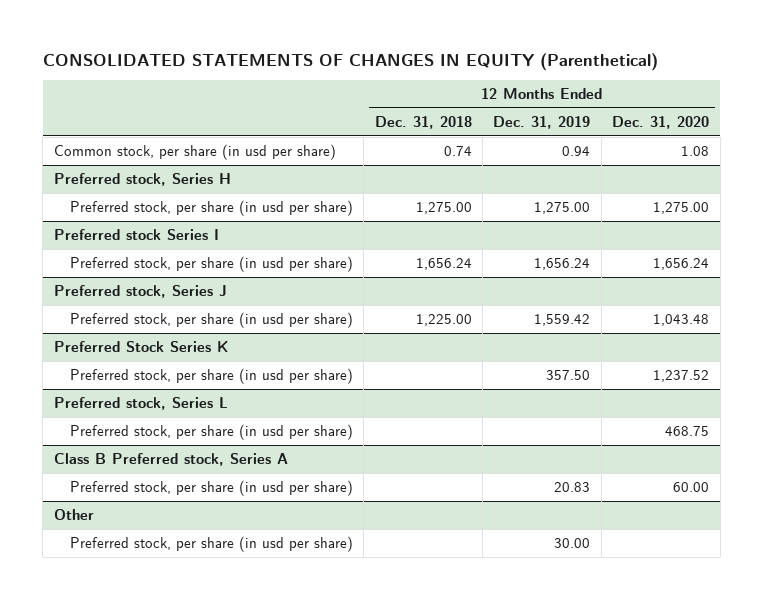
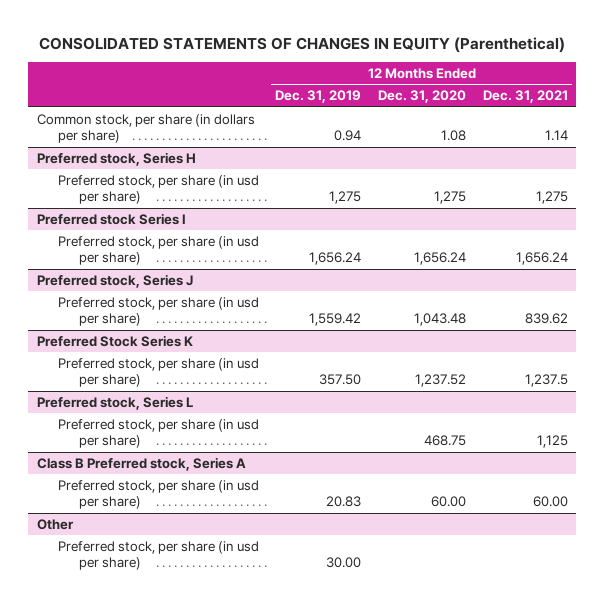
[374,115,472,129] Dec. 31, 2018 -> none
none -> [482,90,568,104] Dec. 31, 2021
[53,143,336,160] Common stock, per share (in usd per share) -> [36,113,255,144] Common stock, per share (in dollars per share)
[534,201,591,214] 1,275.00 -> [329,191,362,205] 1,275
[653,201,710,214] 1,275.00 -> [434,191,467,205] 1,275

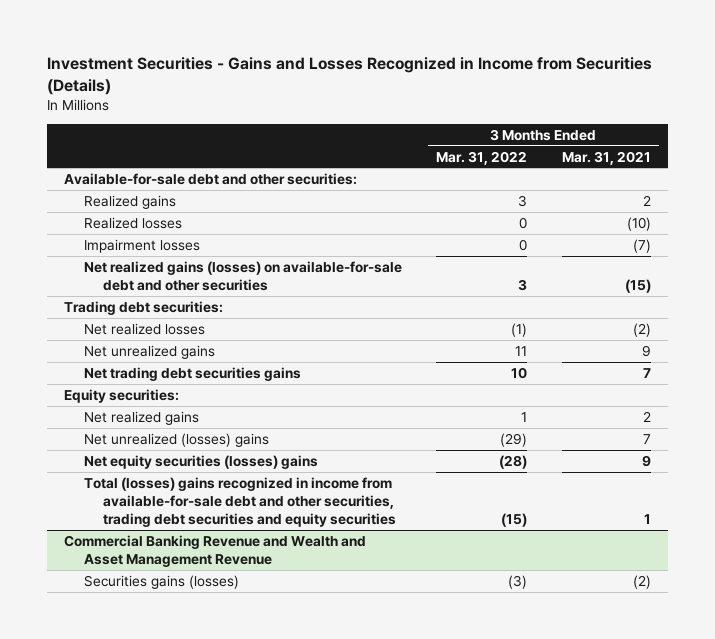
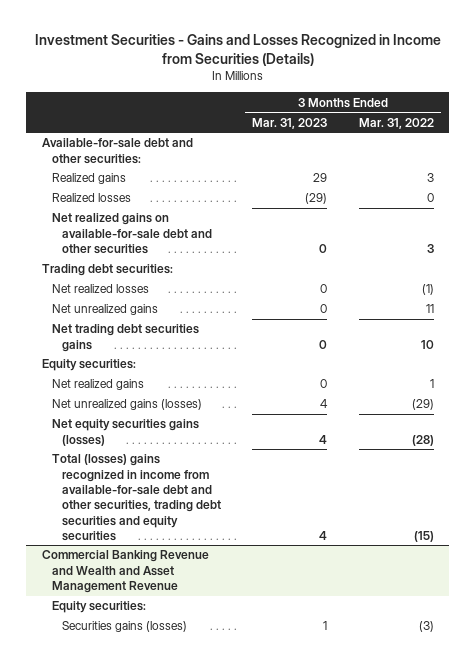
[561,150,651,165] Mar. 31, 2021 -> none
none -> [252,117,328,129] Mar. 31, 2023
[83,238,200,253] Impairment losses -> none
[83,260,402,291] Net realized gains (losses) on available-for-sale debt and other securities -> [52,213,213,254] Net realized gains on available-for-sale debt and other securities
[83,432,269,447] Net unrealized (losses) gains -> [52,399,203,411] Net unrealized gains (losses)
[83,454,318,469] Net equity securities (losses) gains -> [52,419,200,446] Net equity securities gains (losses)
none -> [52,601,147,614] Equity securities:

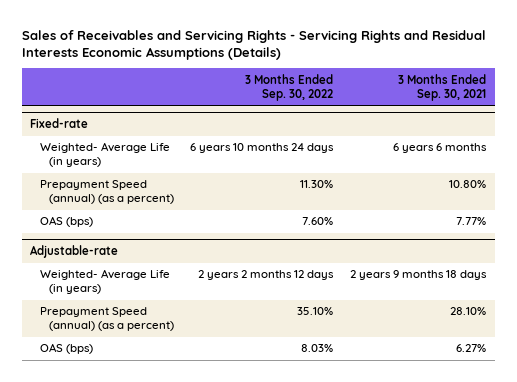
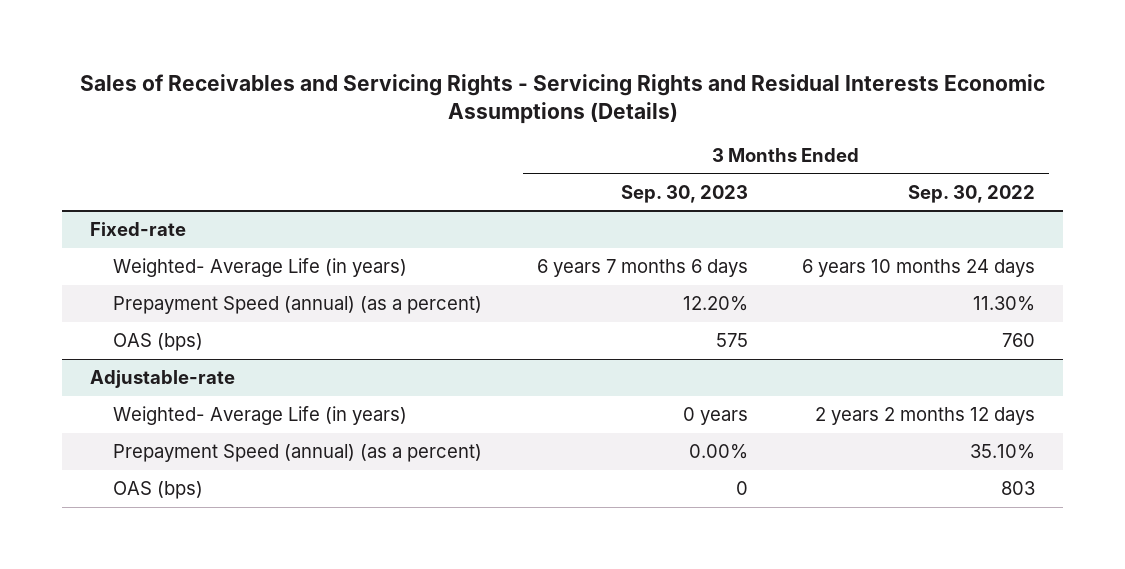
[398,73,487,101] 3 Months Ended Sep. 30, 2021 -> none
none -> [620,184,748,203] Sep. 30, 2023
[302,217,334,226] 7.60% -> [1002,332,1036,347] 760
[301,344,334,353] 8.03% -> [1001,480,1036,495] 803

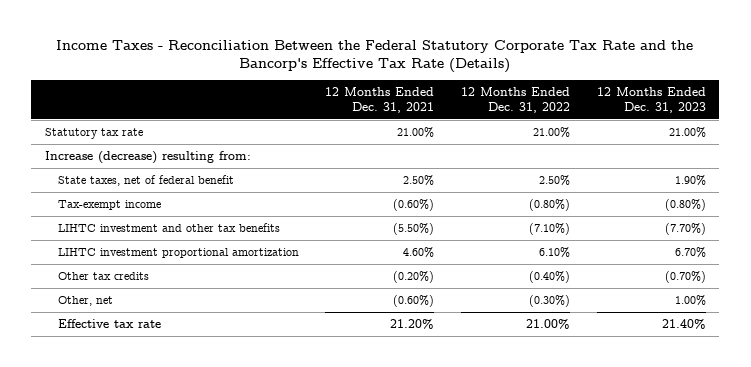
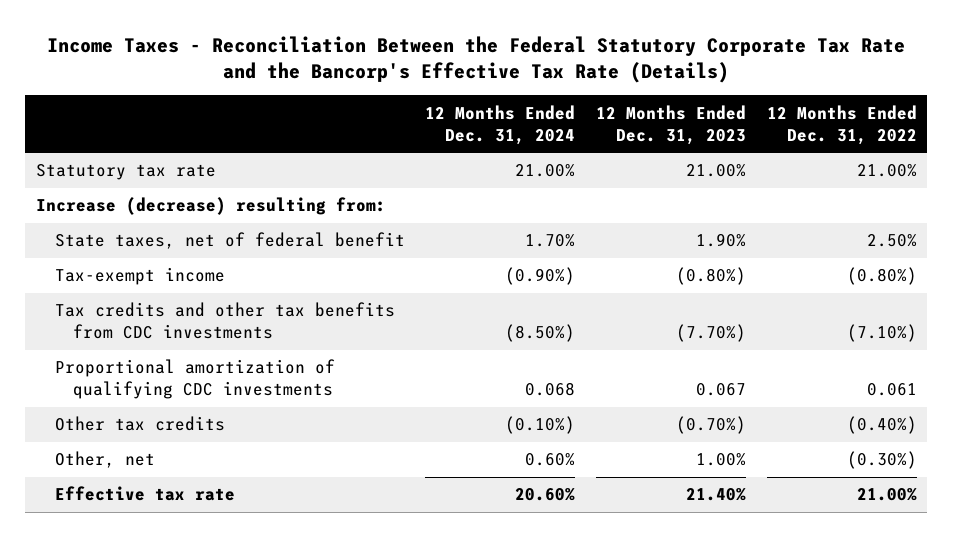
[325,87,435,113] 12 Months Ended Dec. 31, 2021 -> none
none -> [425,104,576,145] 12 Months Ended Dec. 31, 2024
[57,247,299,258] LIHTC investment proportional amortization -> none
[57,222,280,232] LIHTC investment and other tax benefits -> [54,302,395,340] Tax credits and other tax benefits from CDC investments
none -> [54,359,335,400] Proportional amortization of qualifying CDC investments

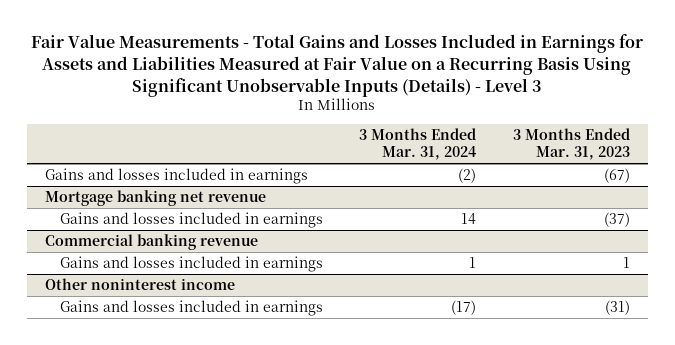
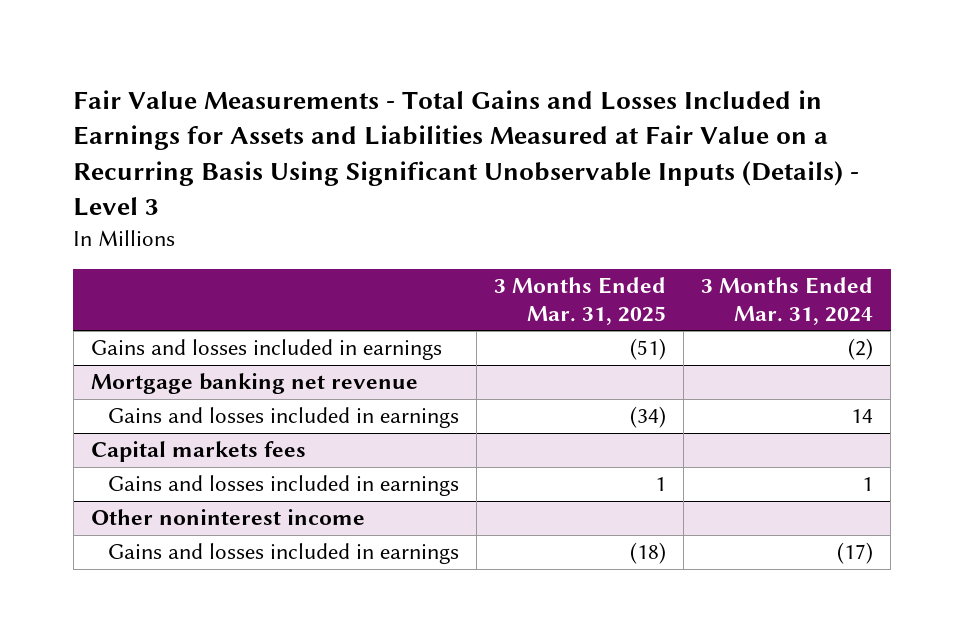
[512,128,630,161] 3 Months Ended Mar. 31, 2023 -> none
none -> [493,276,666,325] 3 Months Ended Mar. 31, 2025
[44,234,258,251] Commercial banking revenue -> [90,441,306,463] Capital markets fees

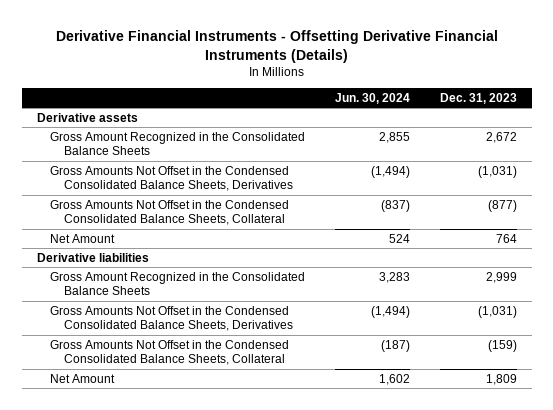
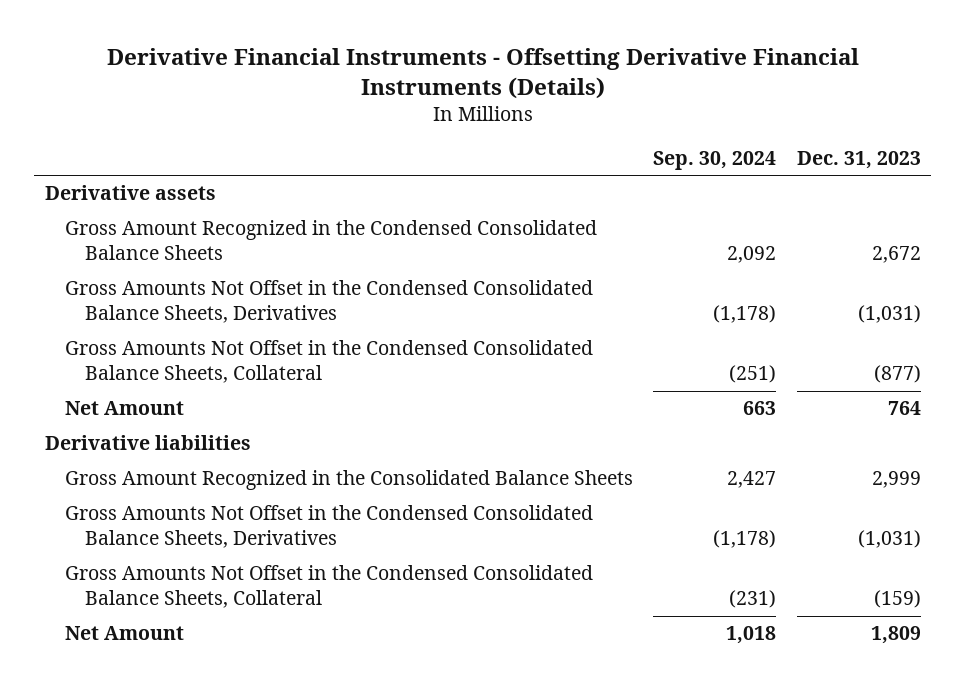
[335,92,411,104] Jun. 30, 2024 -> none
none -> [653,150,777,170] Sep. 30, 2024
[50,131,306,156] Gross Amount Recognized in the Consolidated Balance Sheets -> [64,220,597,261] Gross Amount Recognized in the Condensed Consolidated Balance Sheets

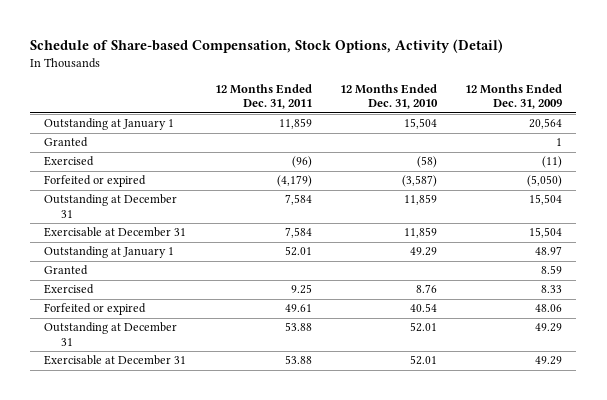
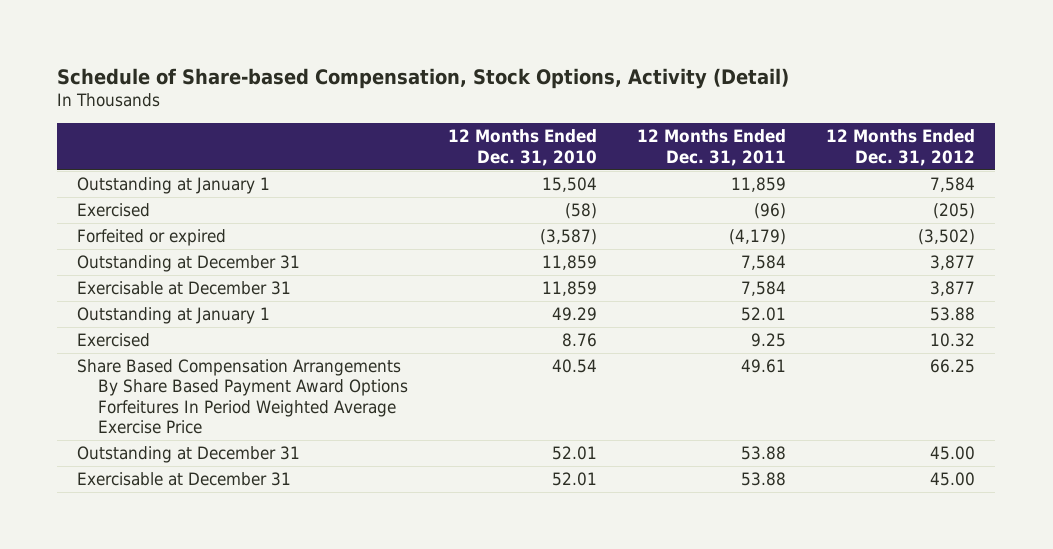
[465,83,563,110] 12 Months Ended Dec. 31, 2009 -> none
none -> [826,129,976,166] 12 Months Ended Dec. 31, 2012
[44,137,89,148] Granted -> none
[44,265,89,276] Granted -> none
[44,303,147,316] Forfeited or expired -> [77,359,409,434] Share Based Compensation Arrangements By Share Based Payment Award Options Forfeitures In Period Weighted Average Exercise Price

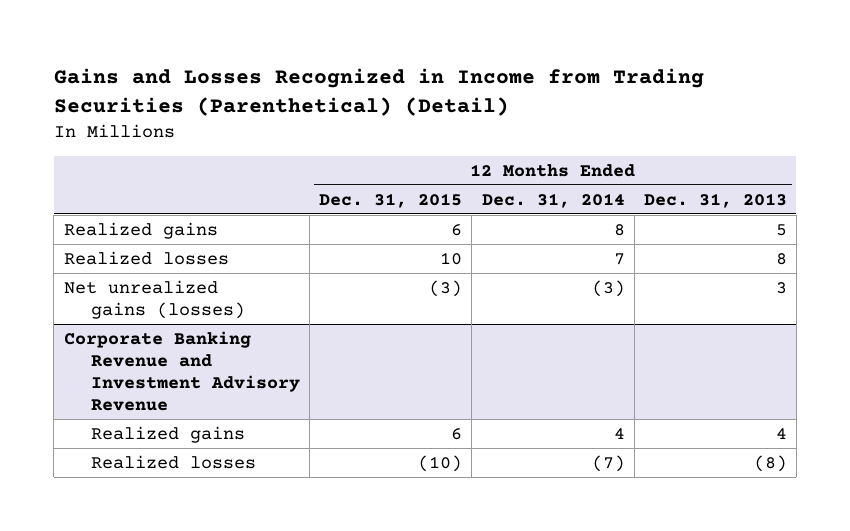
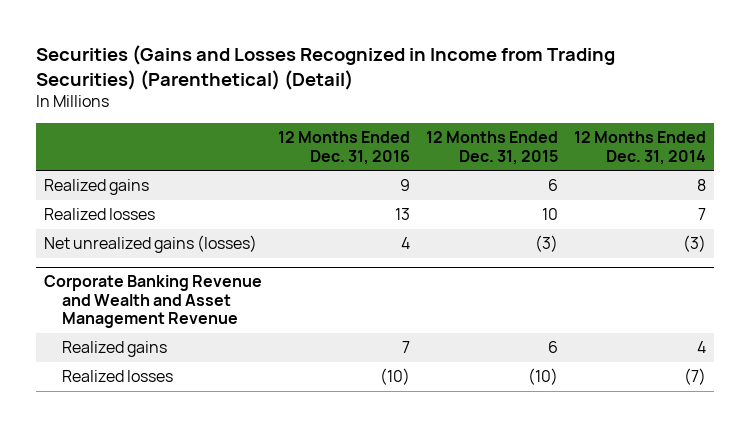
[53,67,704,117] Gains and Losses Recognized in Income from Trading Securities (Parenthetical) (Detail) -> [36,44,616,90] Securities (Gains and Losses Recognized in Income from Trading Securities) (Parenthetical) (Detail)
[643,192,787,208] Dec. 31, 2013 -> none
none -> [278,131,411,165] 12 Months Ended Dec. 31, 2016
[63,330,300,412] Corporate Banking Revenue and Investment Advisory Revenue -> [44,275,263,329] Corporate Banking Revenue and Wealth and Asset Management Revenue

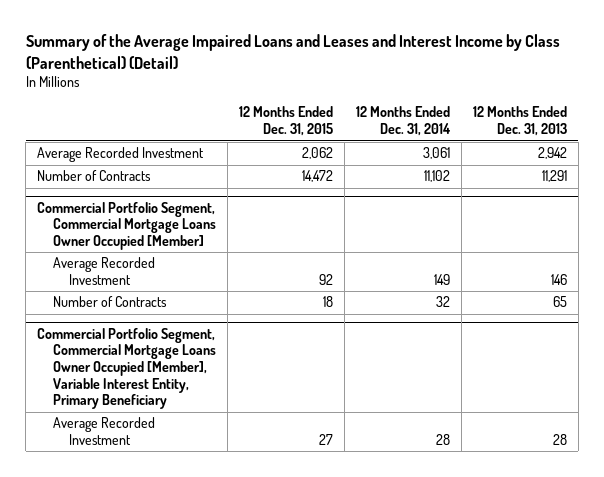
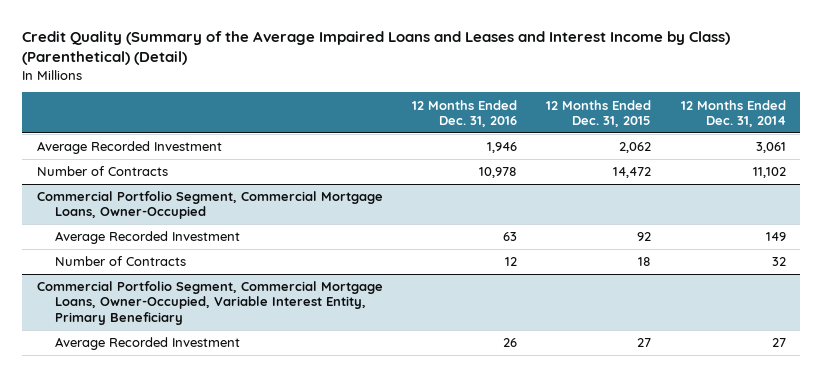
[25,34,560,69] Summary of the Average Impaired Loans and Leases and Interest Income by Class (Parenthetical) (Detail) -> [22,31,731,66] Credit Quality (Summary of the Average Impaired Loans and Leases and Interest Income by Class) (Parenthetical) (Detail)
[472,106,567,137] 12 Months Ended Dec. 31, 2013 -> none
none -> [412,99,518,127] 12 Months Ended Dec. 31, 2016
[37,201,217,251] Commercial Portfolio Segment, Commercial Mortgage Loans Owner Occupied [Member] -> [36,191,383,220] Commercial Portfolio Segment, Commercial Mortgage Loans, Owner-Occupied
[37,327,217,410] Commercial Portfolio Segment, Commercial Mortgage Loans Owner Occupied [Member], Variable Interest Entity, Primary Beneficiary -> [36,281,383,325] Commercial Portfolio Segment, Commercial Mortgage Loans, Owner-Occupied, Variable Interest Entity, Primary Beneficiary
[435,434,450,446] 28 -> [771,338,786,348] 27

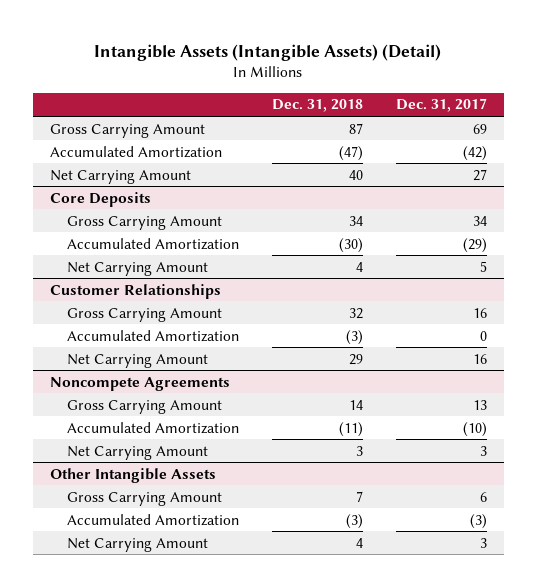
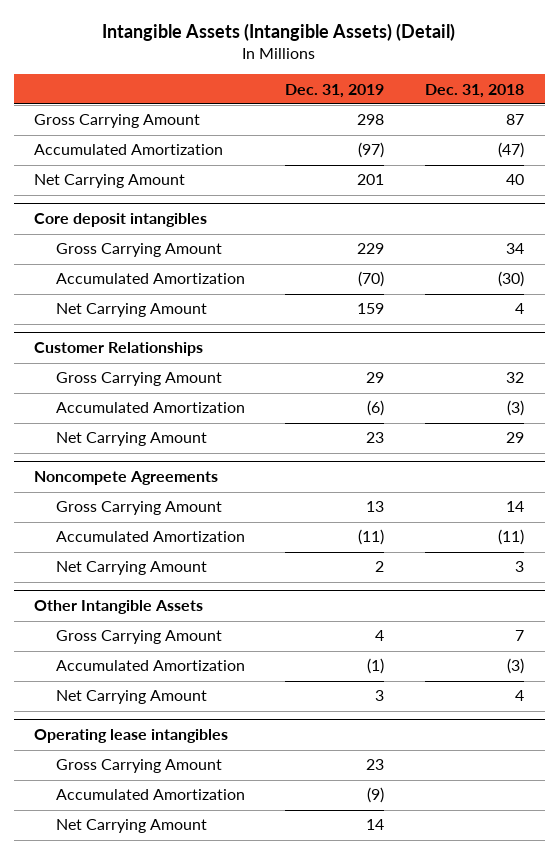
[396,98,488,113] Dec. 31, 2017 -> none
none -> [285,83,385,98] Dec. 31, 2019
[49,191,151,207] Core Deposits -> [33,213,207,228] Core deposit intangibles
none -> [33,729,228,744] Operating lease intangibles
none -> [55,759,222,774] Gross Carrying Amount
none -> [55,789,245,801] Accumulated Amortization
none -> [55,819,207,834] Net Carrying Amount

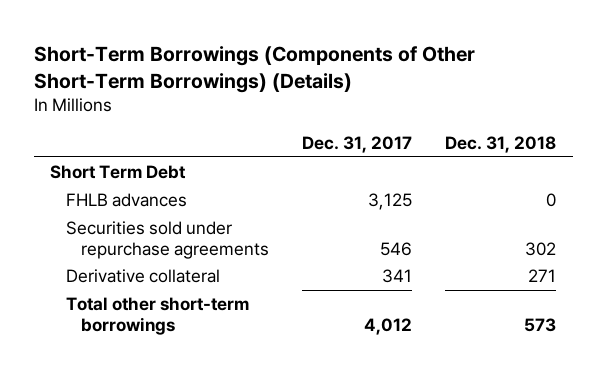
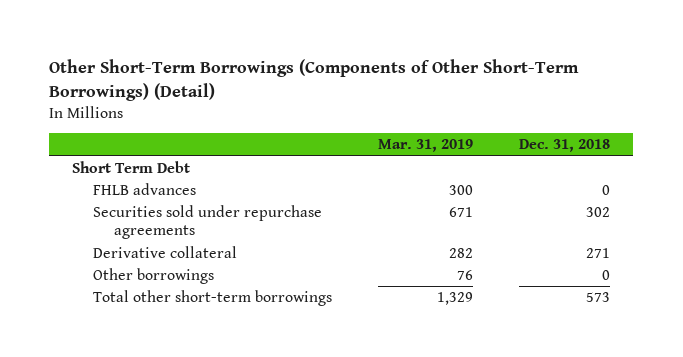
[33,45,475,93] Short-Term Borrowings (Components of Other Short-Term Borrowings) (Details) -> [49,59,580,101] Other Short-Term Borrowings (Components of Other Short-Term Borrowings) (Detail)
[302,135,413,153] Dec. 31, 2017 -> none
none -> [378,139,474,153] Mar. 31, 2019
none -> [93,268,215,285] Other borrowings

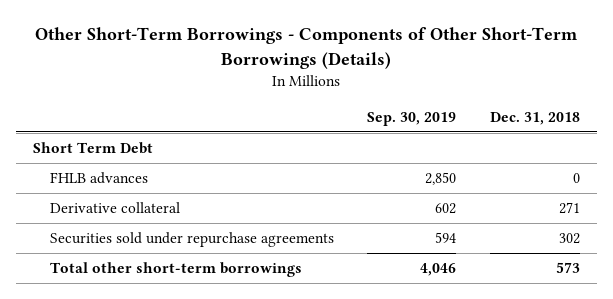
[49,59,580,101] Other Short-Term Borrowings (Components of Other Short-Term Borrowings) (Detail) -> [35,27,579,69] Other Short-Term Borrowings - Components of Other Short-Term Borrowings (Details)
[378,139,474,153] Mar. 31, 2019 -> none
none -> [367,111,457,126] Sep. 30, 2019
[93,268,215,285] Other borrowings -> none
[93,205,323,240] Securities sold under repurchase agreements -> [49,232,334,248] Securities sold under repurchase agreements

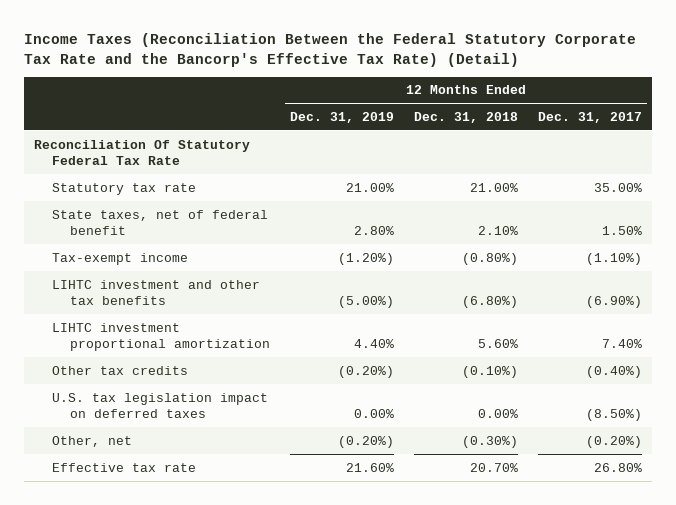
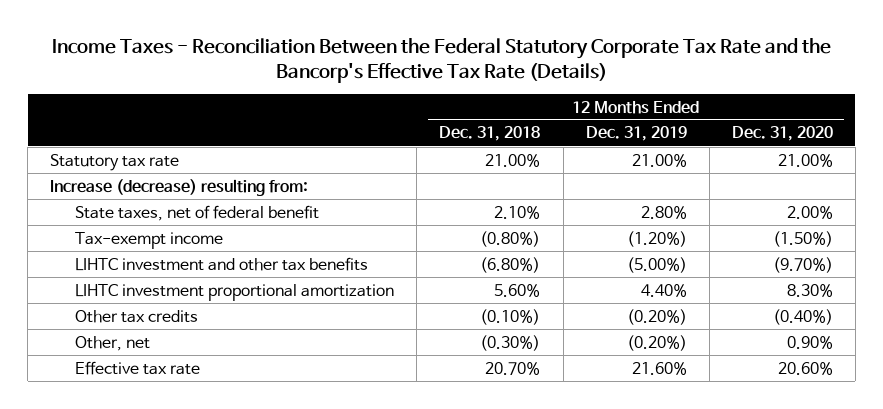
[24,32,637,67] Income Taxes (Reconciliation Between the Federal Statutory Corporate Tax Rate and the Bancorp's Effective Tax Rate) (Detail) -> [52,37,832,83] Income Taxes - Reconciliation Between the Federal Statutory Corporate Tax Rate and the Bancorp's Effective Tax Rate (Details)
[537,111,642,123] Dec. 31, 2017 -> none
none -> [731,126,833,142] Dec. 31, 2020
[33,139,250,165] Reconciliation Of Statutory Federal Tax Rate -> none
none -> [50,178,309,196] Increase (decrease) resulting from:
[52,392,269,418] U.S. tax legislation impact on deferred taxes -> none

